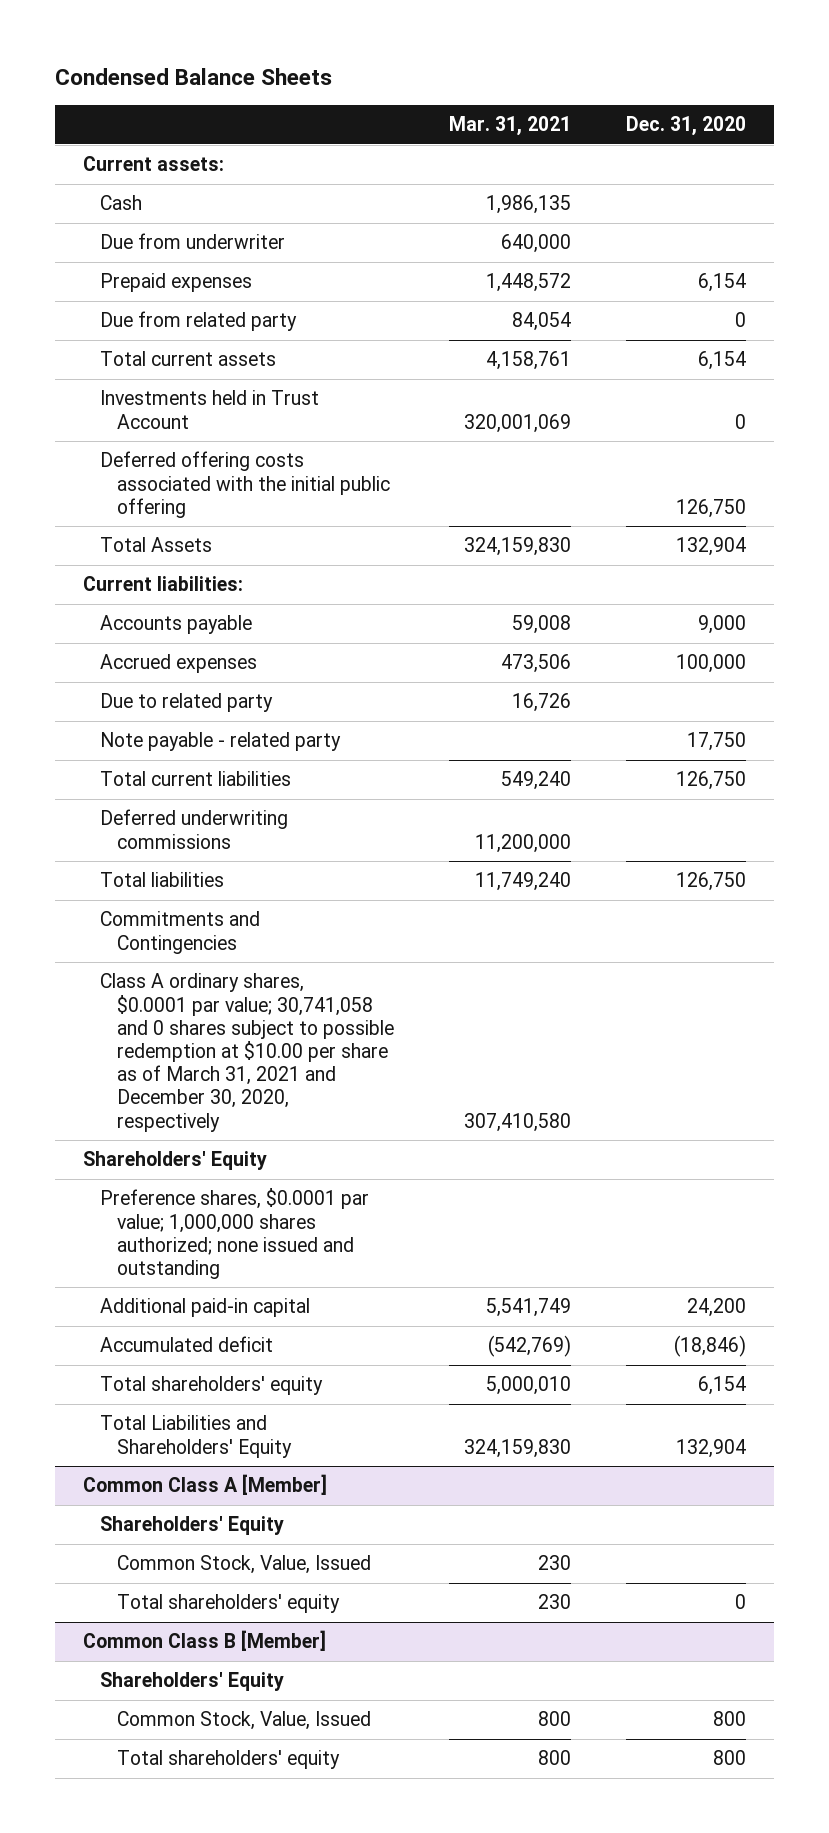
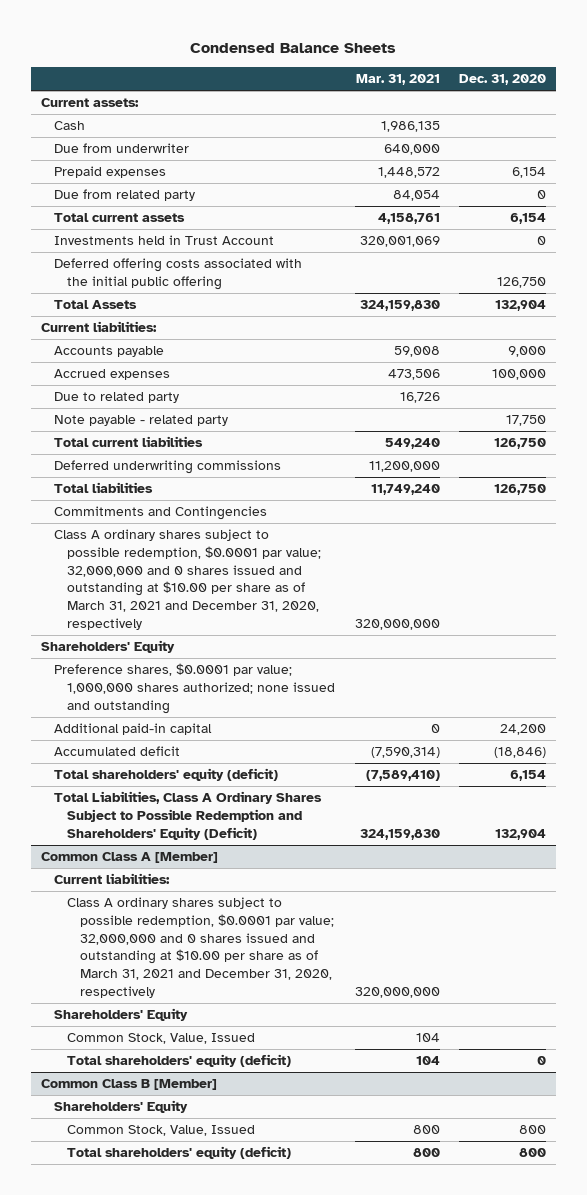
[99,973,395,1132] Class A ordinary shares, $0.0001 par value; 30,741,058 and 0 shares subject to possible redemption at $10.00 per share as of March 31, 2021 and December 30, 2020, respectively -> [53,529,322,630] Class A ordinary shares subject to possible redemption, $0.0001 par value; 32,000,000 and 0 shares issued and outstanding at $10.00 per share as of March 31, 2021 and December 31, 2020, respectively
[464,1112,572,1132] 307,410,580 -> [354,618,440,630] 320,000,000
[486,1298,572,1318] 5,541,749 -> [430,724,440,734] 0
[488,1335,572,1358] (542,769) -> [370,747,440,759] (7,590,314)
[99,1376,323,1396] Total shareholders' equity -> [53,768,278,782] Total shareholders' equity (deficit)
[486,1376,572,1396] 5,000,010 -> [365,770,440,782] (7,589,410)
[99,1415,293,1458] Total Liabilities and Shareholders' Equity -> [53,791,322,840] Total Liabilities, Class A Ordinary Shares Subject to Possible Redemption and Shareholders' Equity (Deficit)
none -> [53,873,170,885] Current liabilities:
none -> [67,897,335,998] Class A ordinary shares subject to possible redemption, $0.0001 par value; 32,000,000 and 0 shares issued and outstanding at $10.00 per share as of March 31, 2021 and December 31, 2020, respectively
[538,1555,572,1571] 230 -> [415,1033,440,1043] 104
[117,1594,341,1614] Total shareholders' equity -> [67,1054,292,1068] Total shareholders' equity (deficit)
[538,1594,572,1610] 230 -> [415,1056,440,1066] 104
[117,1750,341,1770] Total shareholders' equity -> [67,1146,292,1160] Total shareholders' equity (deficit)

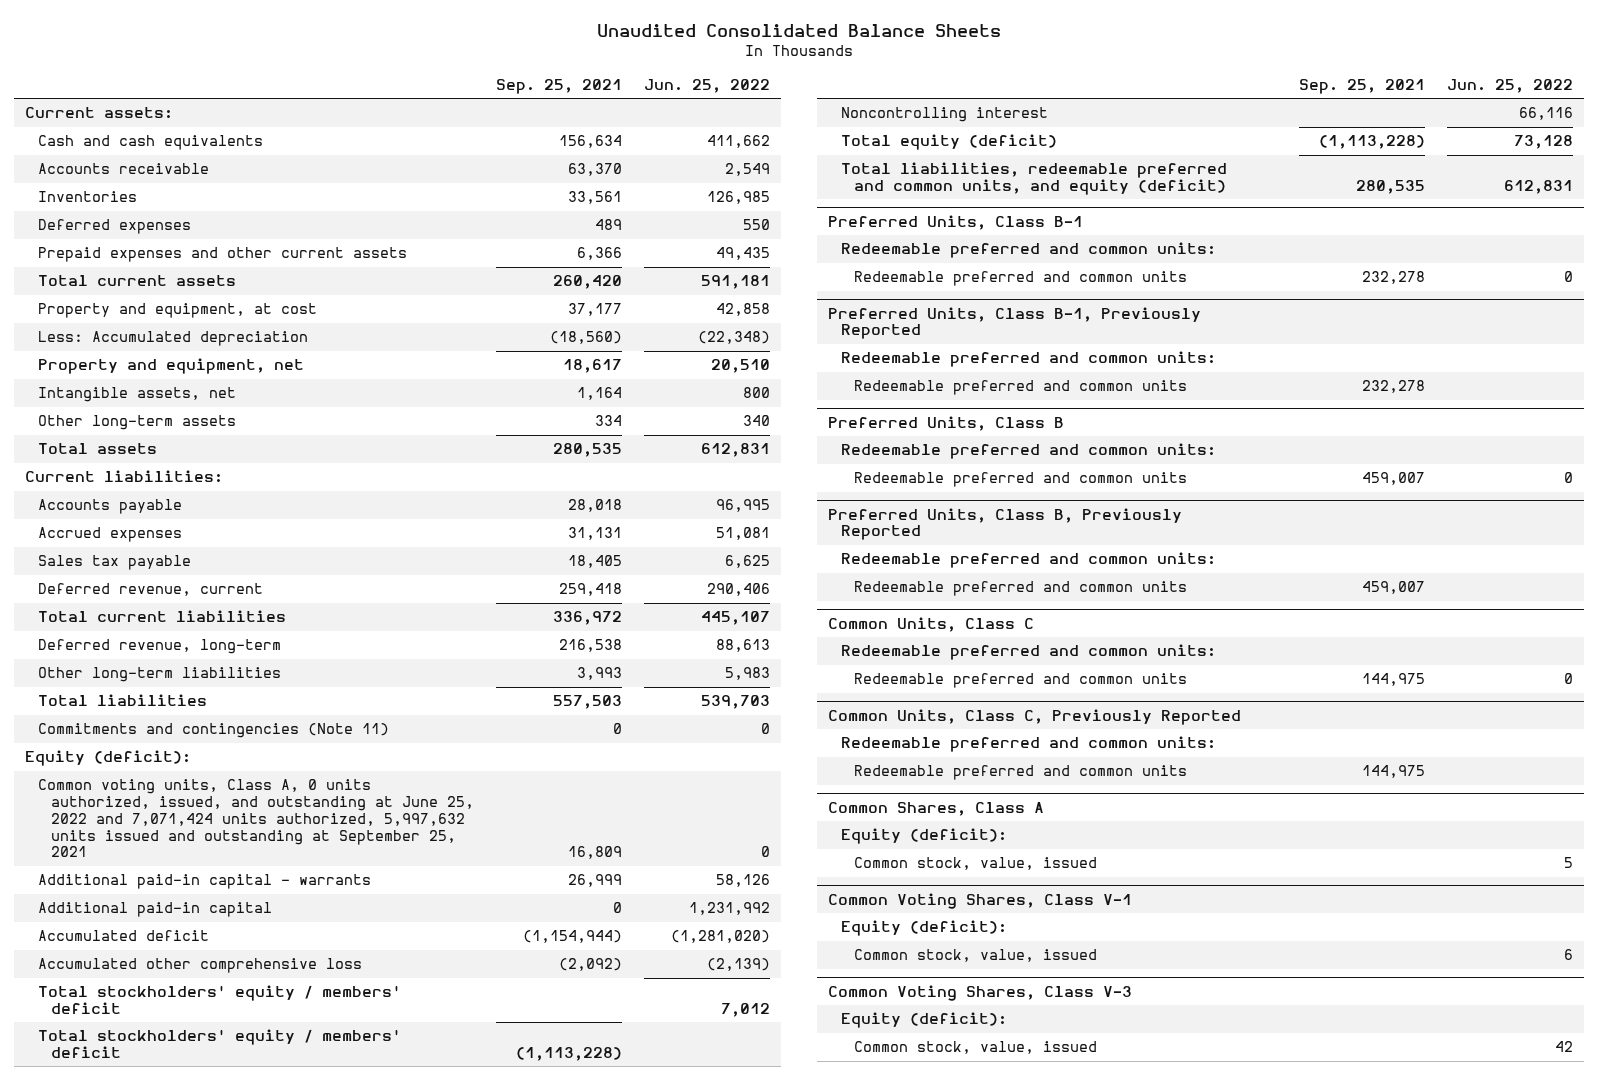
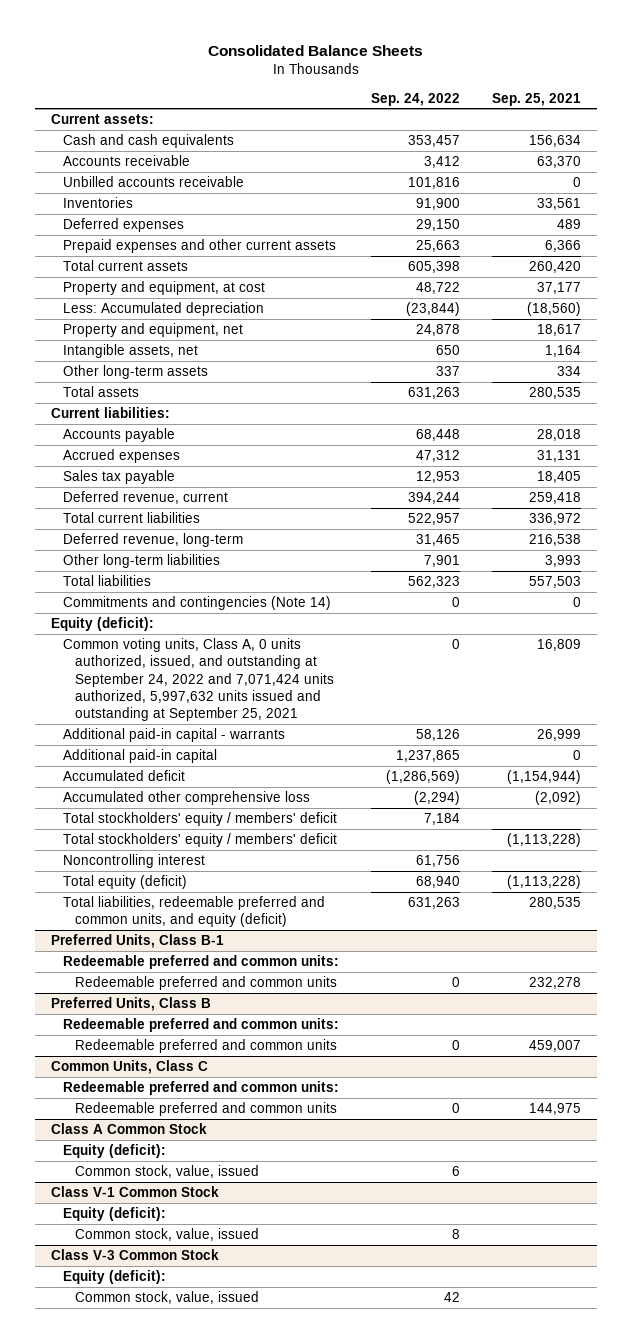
[597,23,1002,37] Unaudited Consolidated Balance Sheets -> [208,45,424,57] Consolidated Balance Sheets
[644,78,771,93] Jun. 25, 2022 -> none
none -> [371,92,461,106] Sep. 24, 2022
none -> [63,175,245,187] Unbilled accounts receivable
[38,723,390,739] Commitments and contingencies (Note 11) -> [63,595,332,610] Commitments and contingencies (Note 14)
[38,779,475,858] Common voting units, Class A, 0 units authorized, issued, and outstanding at June 25, 2022 and 7,071,424 units authorized, 5,997,632 units issued and outstanding at September 25, 2021 -> [63,637,334,722] Common voting units, Class A, 0 units authorized, issued, and outstanding at September 24, 2022 and 7,071,424 units authorized, 5,997,632 units issued and outstanding at September 25, 2021
[828,306,1202,340] Preferred Units, Class B-1, Previously Reported -> none
[841,351,1217,368] Redeemable preferred and common units: -> none
[854,380,1188,396] Redeemable preferred and common units -> none
[828,507,1183,541] Preferred Units, Class B, Previously Reported -> none
[841,552,1217,569] Redeemable preferred and common units: -> none
[854,581,1188,597] Redeemable preferred and common units -> none
[828,708,1242,725] Common Units, Class C, Previously Reported -> none
[841,736,1217,753] Redeemable preferred and common units: -> none
[854,765,1188,781] Redeemable preferred and common units -> none
[828,801,1045,816] Common Shares, Class A -> [51,1122,208,1134] Class A Common Stock
[828,892,1133,909] Common Voting Shares, Class V-1 -> [51,1185,220,1197] Class V-1 Common Stock
[828,984,1133,1001] Common Voting Shares, Class V-3 -> [51,1248,220,1260] Class V-3 Common Stock

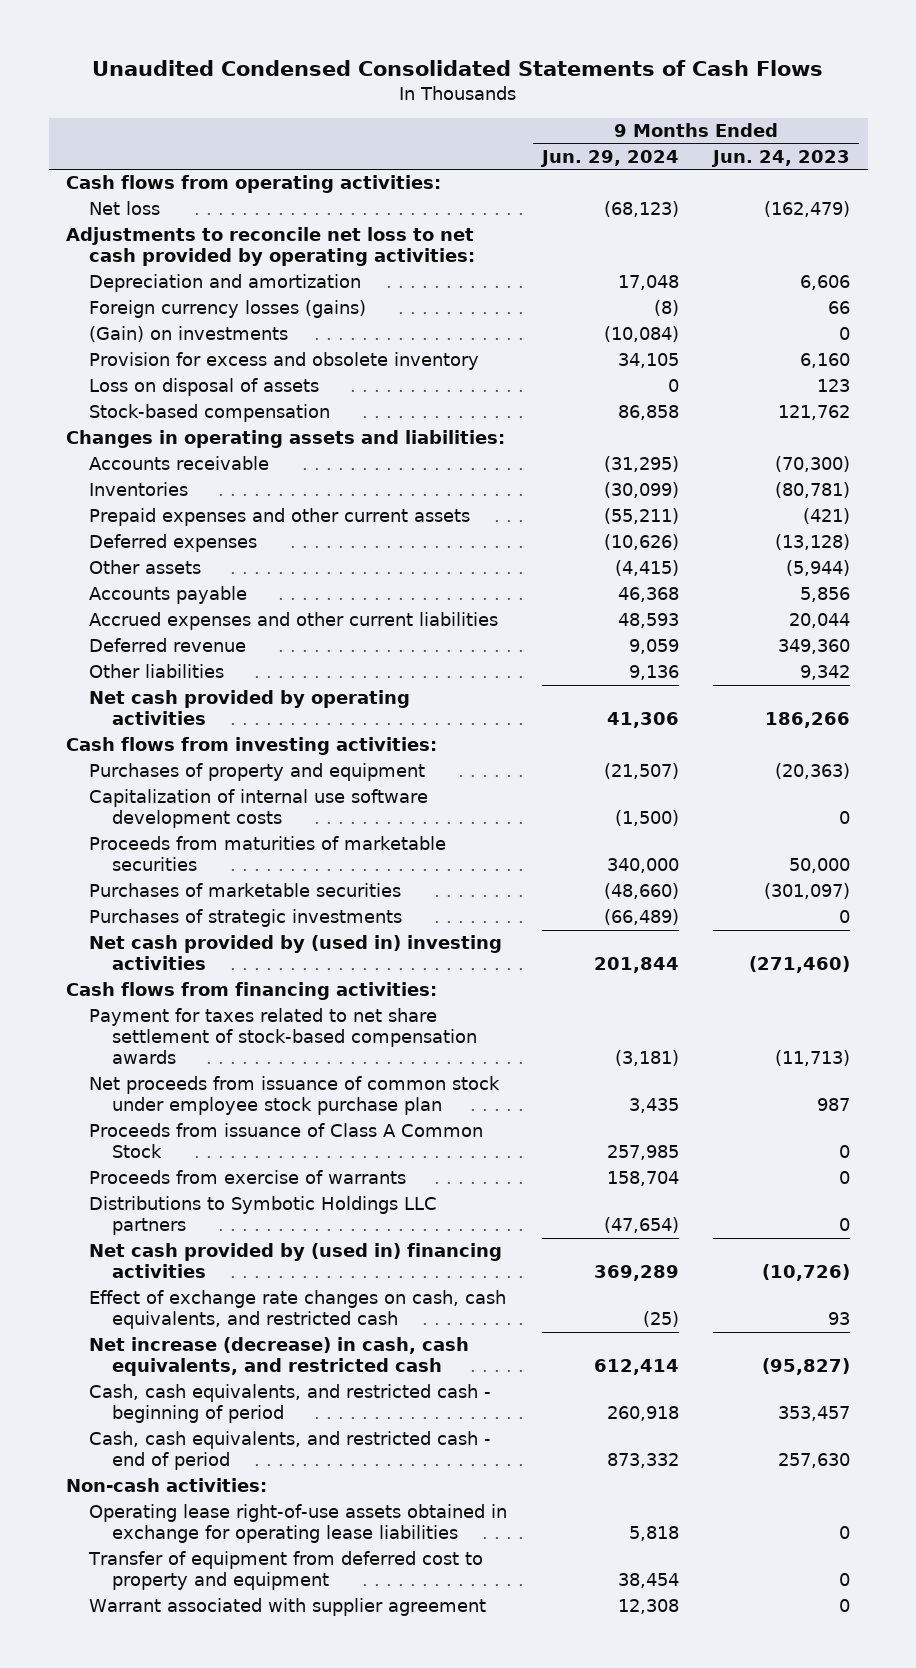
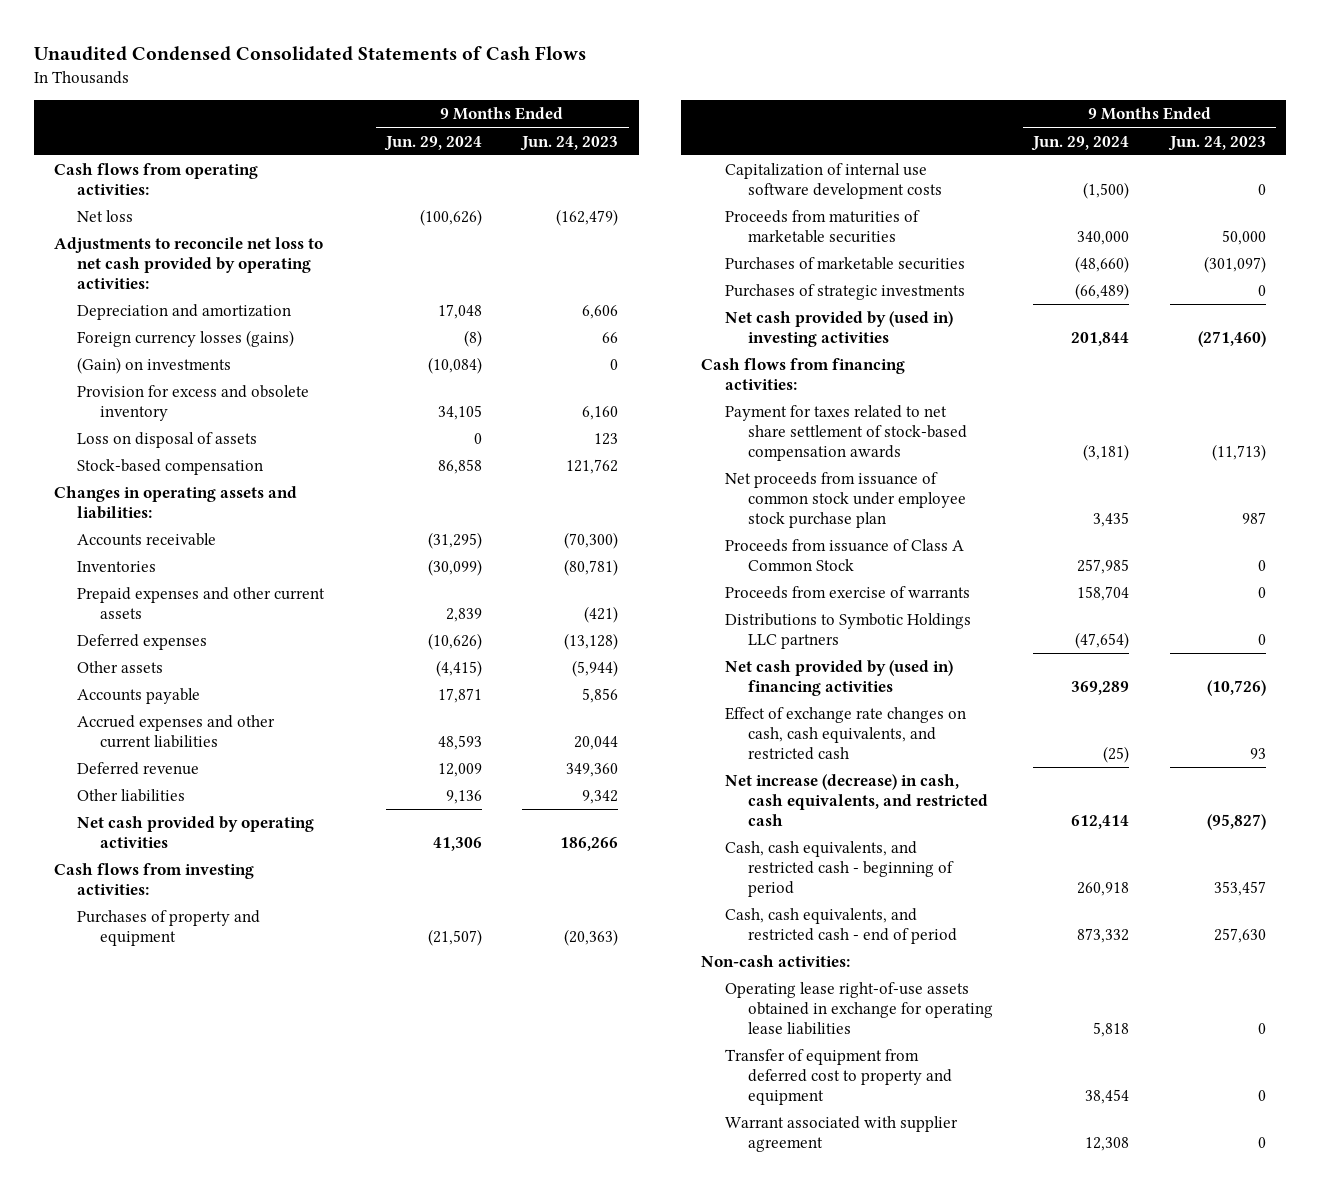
[603,201,679,218] (68,123) -> [419,209,482,227] (100,626)
[603,508,679,525] (55,211) -> [445,608,482,623] 2,839
[617,587,679,603] 46,368 -> [437,688,482,704] 17,871
[628,639,679,655] 9,059 -> [437,763,482,778] 12,009

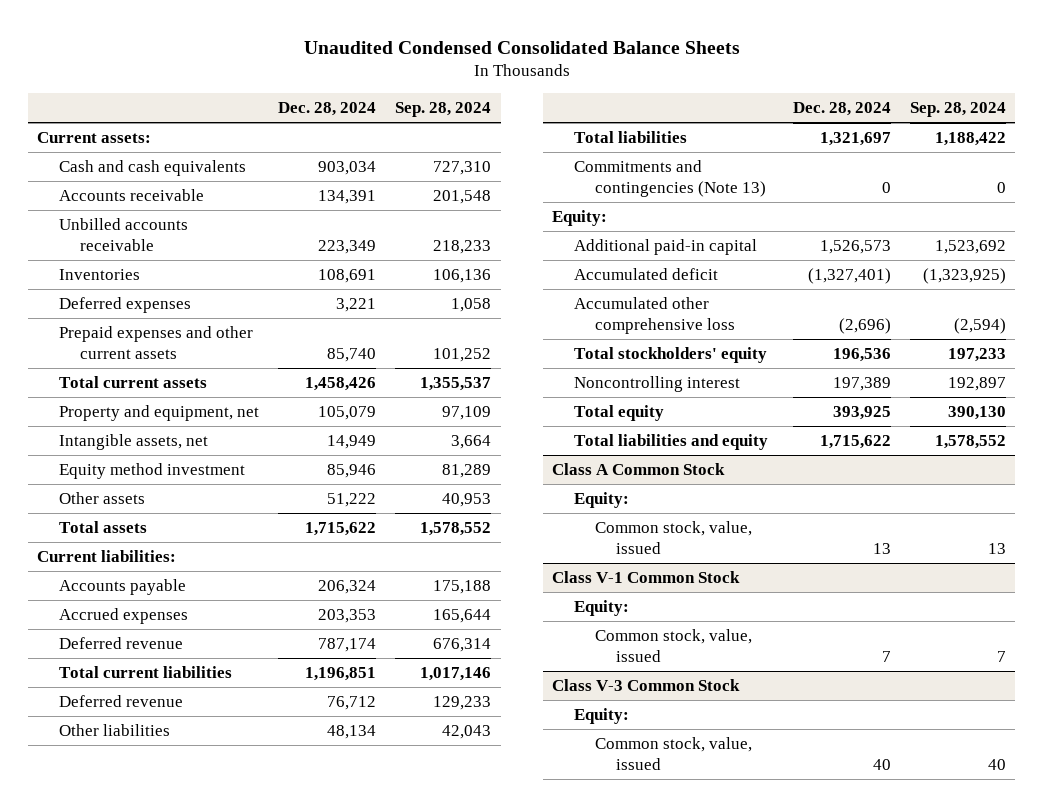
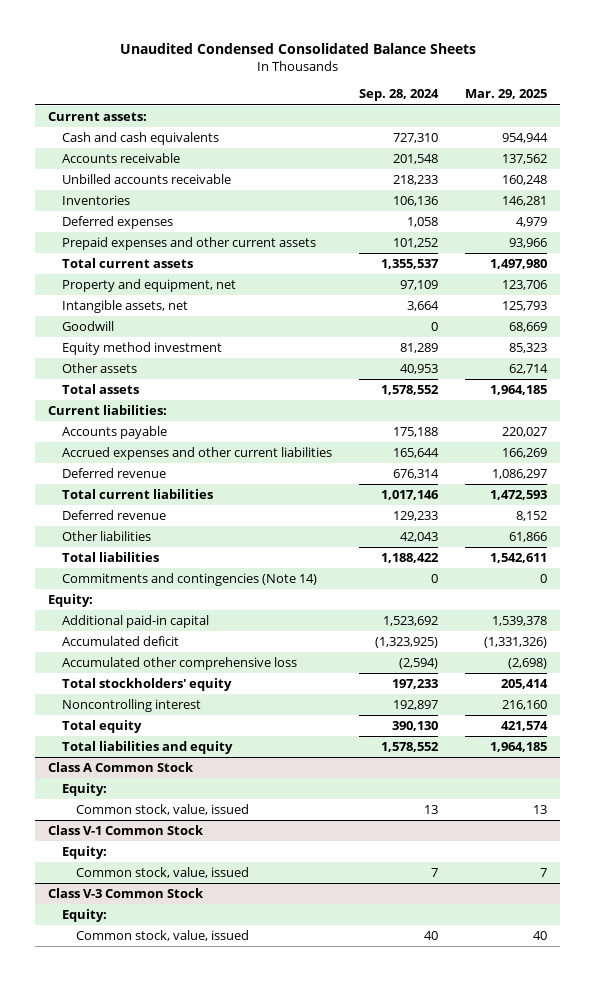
[277,102,376,117] Dec. 28, 2024 -> none
none -> [464,89,547,100] Mar. 29, 2025
none -> [62,321,115,332] Goodwill
[58,607,188,624] Accrued expenses -> [62,447,333,461] Accrued expenses and other current liabilities
[573,159,766,198] Commitments and contingencies (Note 13) -> [62,573,318,587] Commitments and contingencies (Note 14)

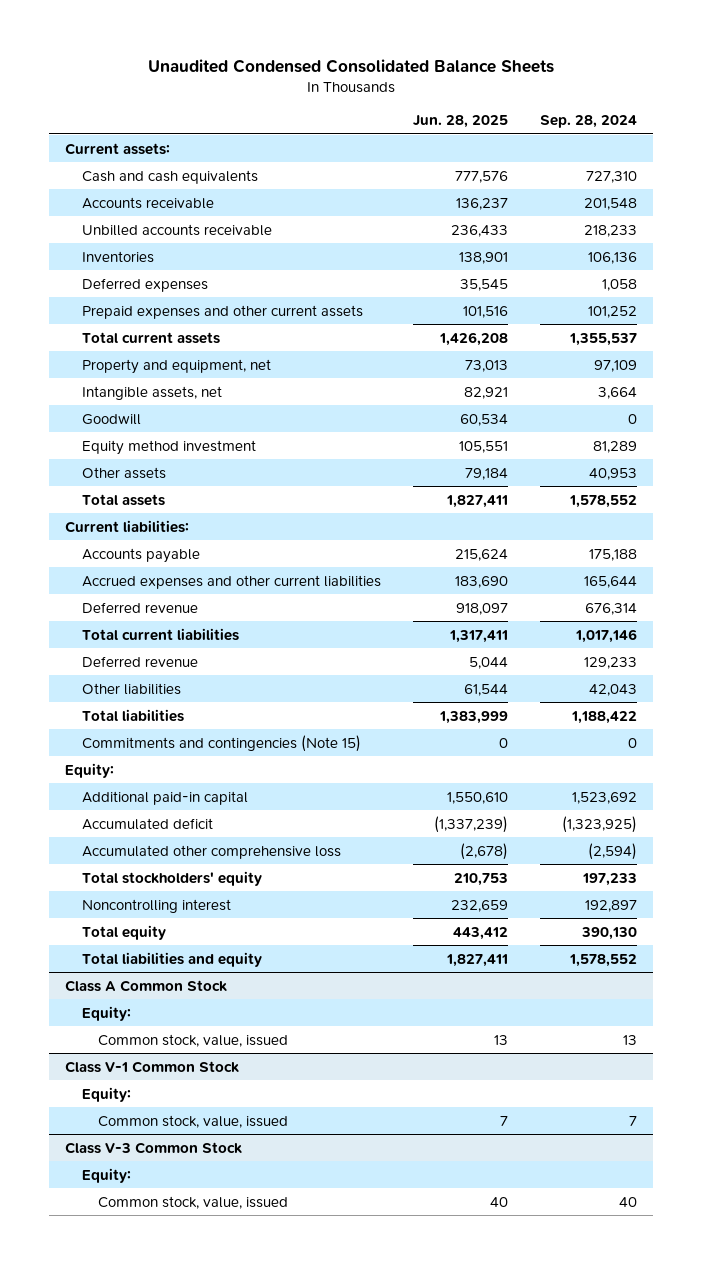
[464,89,547,100] Mar. 29, 2025 -> none
none -> [412,115,508,129] Jun. 28, 2025
[62,573,318,587] Commitments and contingencies (Note 14) -> [81,734,361,752] Commitments and contingencies (Note 15)

